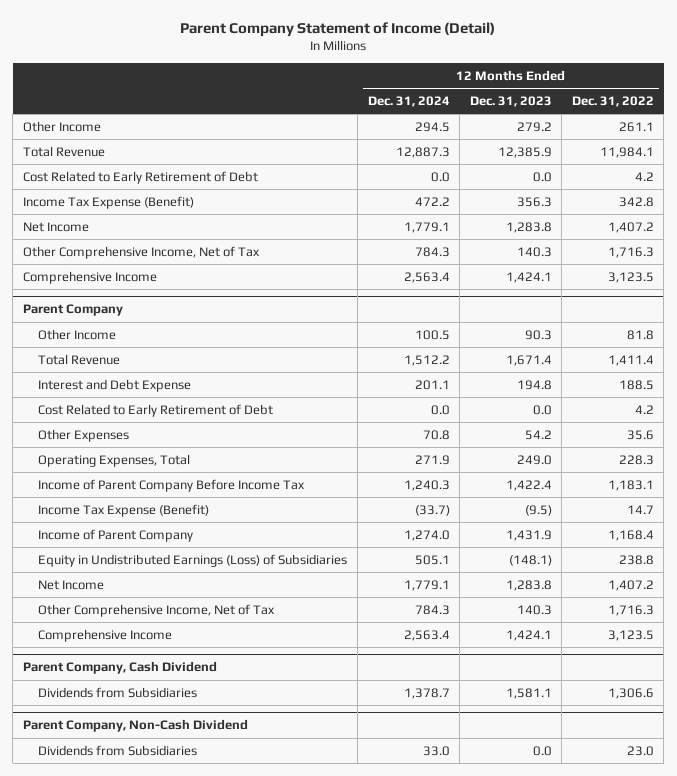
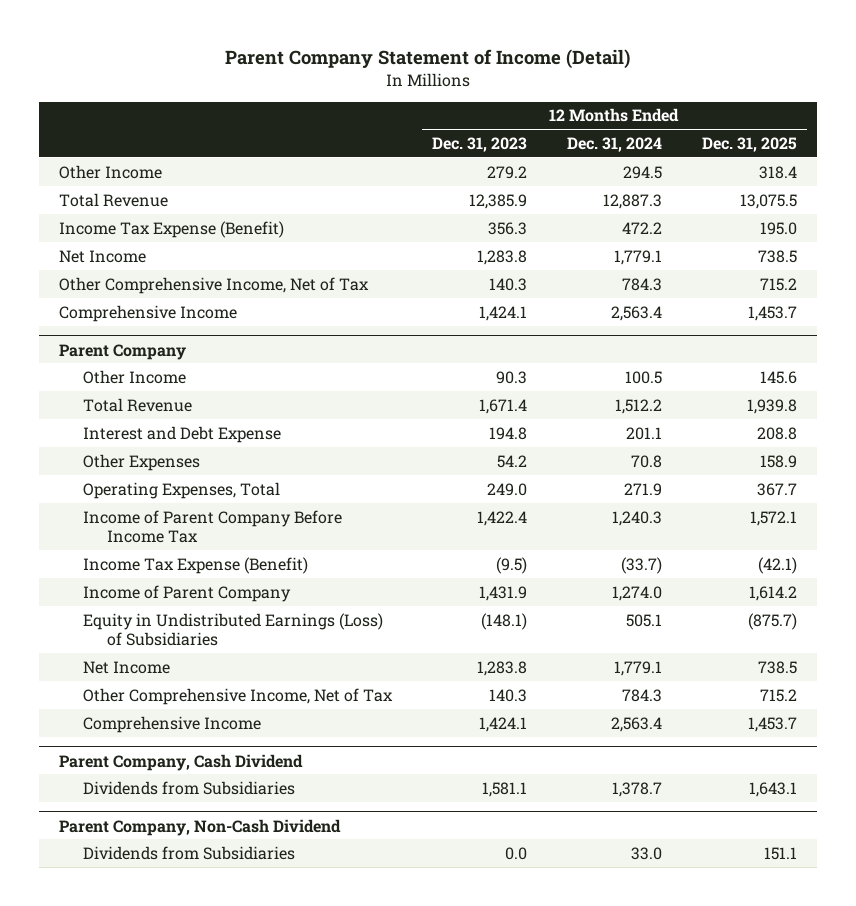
[571,95,654,107] Dec. 31, 2022 -> none
none -> [701,136,797,152] Dec. 31, 2025
[23,170,259,184] Cost Related to Early Retirement of Debt -> none
[38,403,274,417] Cost Related to Early Retirement of Debt -> none

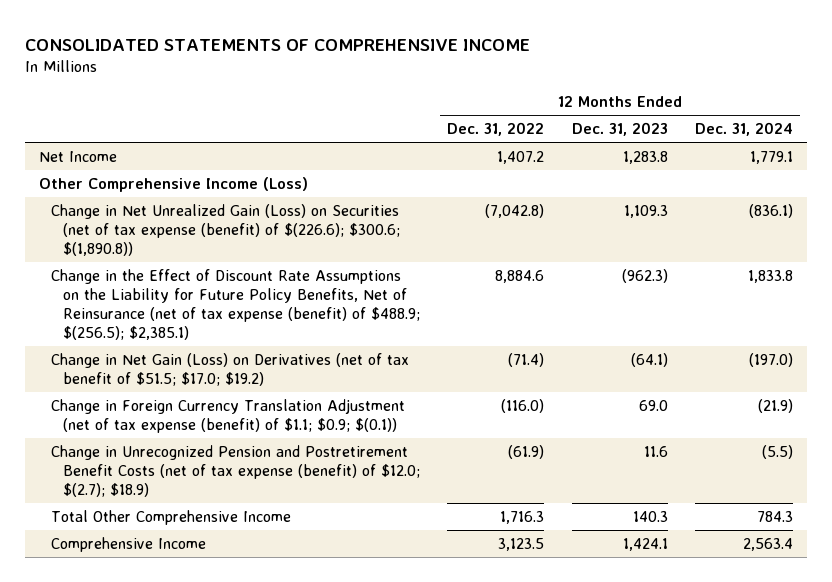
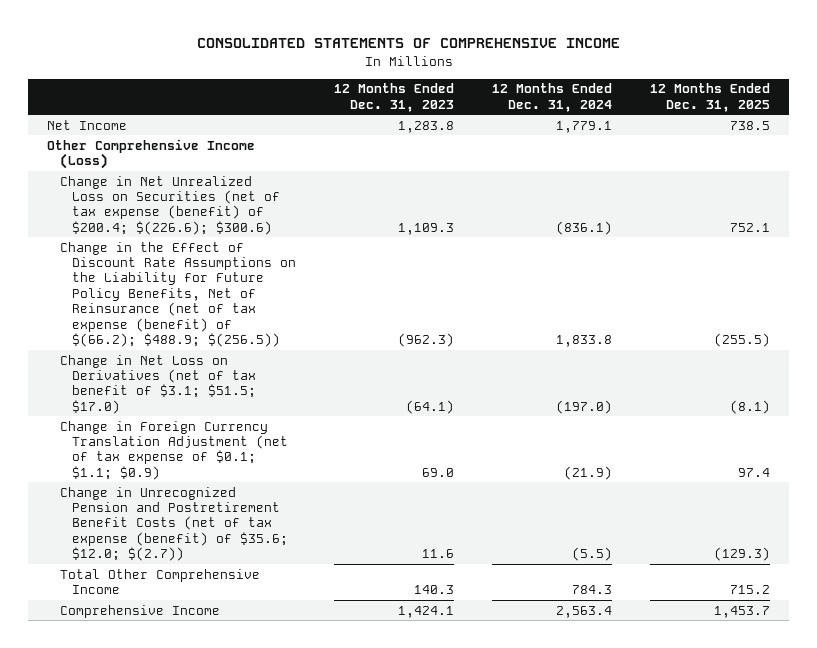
[447,122,545,137] Dec. 31, 2022 -> none
none -> [650,83,771,112] 12 Months Ended Dec. 31, 2025
[51,203,400,257] Change in Net Unrealized Gain (Loss) on Securities (net of tax expense (benefit) of $(226.6); $300.6; $(1,890.8)) -> [59,175,281,235] Change in Net Unrealized Loss on Securities (net of tax expense (benefit) of $200.4; $(226.6); $300.6)
[51,268,420,341] Change in the Effect of Discount Rate Assumptions on the Liability for Future Policy Benefits, Net of Reinsurance (net of tax expense (benefit) of $488.9; $(256.5); $2,385.1) -> [59,241,297,348] Change in the Effect of Discount Rate Assumptions on the Liability for Future Policy Benefits, Net of Reinsurance (net of tax expense (benefit) of $(66.2); $488.9; $(256.5))
[51,352,410,387] Change in Net Gain (Loss) on Derivatives (net of tax benefit of $51.5; $17.0; $19.2) -> [59,354,257,414] Change in Net Loss on Derivatives (net of tax benefit of $3.1; $51.5; $17.0)
[51,398,406,434] Change in Foreign Currency Translation Adjustment (net of tax expense (benefit) of $1.1; $0.9; $(0.1)) -> [59,420,289,480] Change in Foreign Currency Translation Adjustment (net of tax expense of $0.1; $1.1; $0.9)
[51,444,420,498] Change in Unrecognized Pension and Postretirement Benefit Costs (net of tax expense (benefit) of $12.0; $(2.7); $18.9) -> [59,486,289,562] Change in Unrecognized Pension and Postretirement Benefit Costs (net of tax expense (benefit) of $35.6; $12.0; $(2.7))

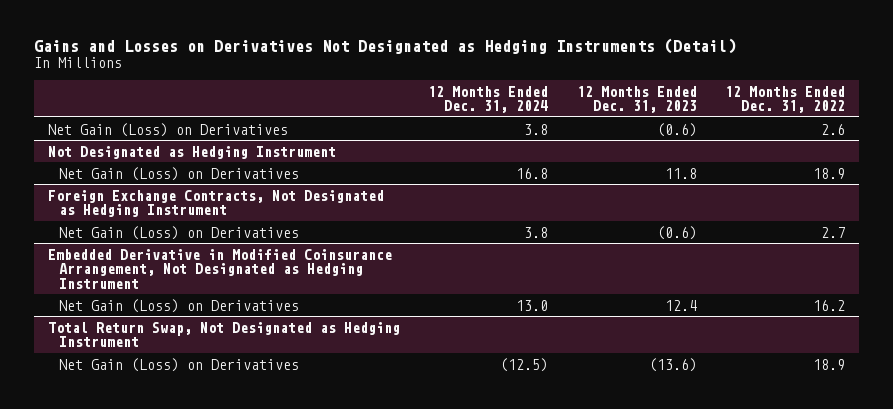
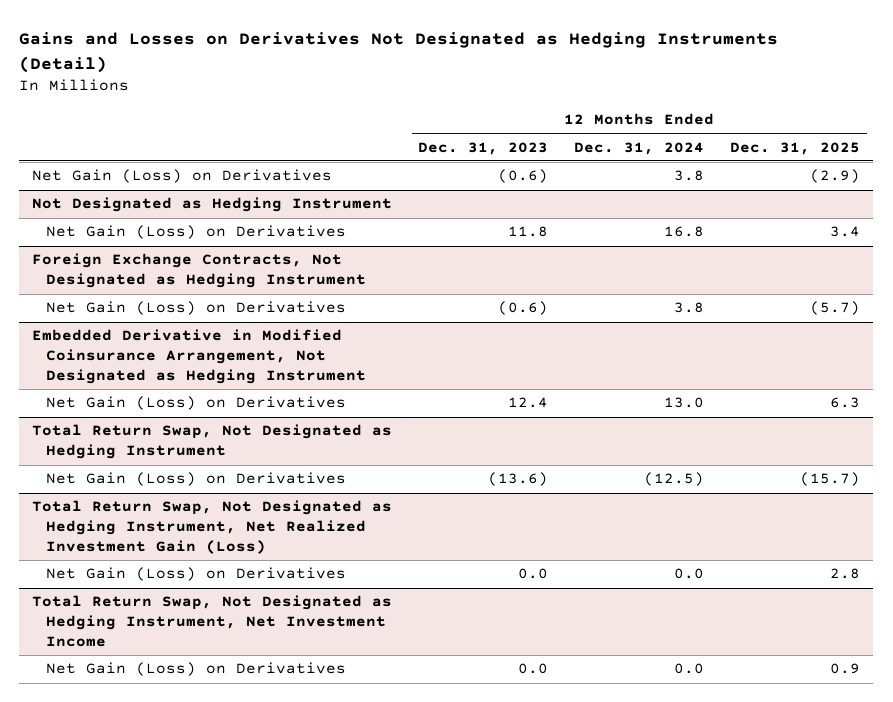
[724,85,845,114] 12 Months Ended Dec. 31, 2022 -> none
none -> [730,141,861,155] Dec. 31, 2025
none -> [32,500,393,555] Total Return Swap, Not Designated as Hedging Instrument, Net Realized Investment Gain (Loss)
none -> [46,567,347,582] Net Gain (Loss) on Derivatives
none -> [32,595,393,648] Total Return Swap, Not Designated as Hedging Instrument, Net Investment Income
none -> [46,662,347,677] Net Gain (Loss) on Derivatives

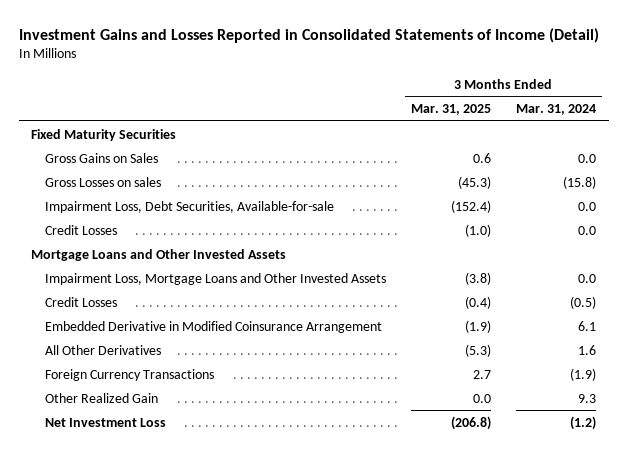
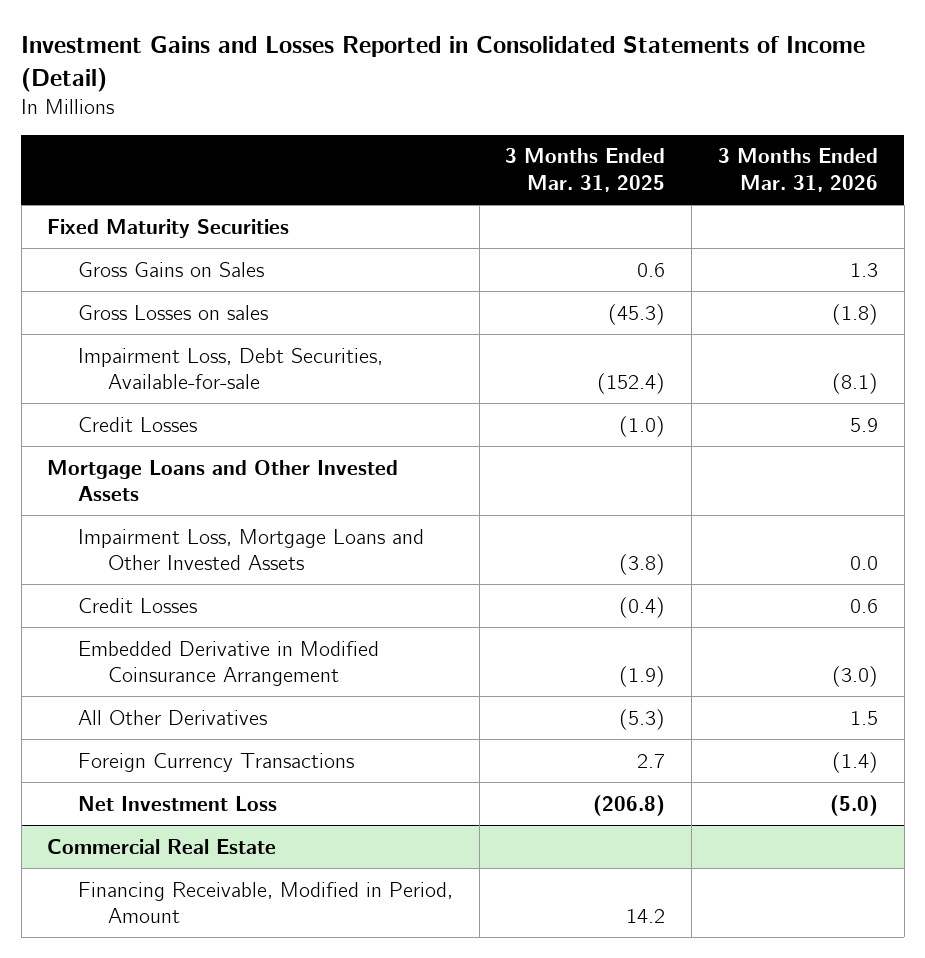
[516,103,597,115] Mar. 31, 2024 -> none
none -> [718,148,879,192] 3 Months Ended Mar. 31, 2026
[44,392,158,403] Other Realized Gain -> none
none -> [47,838,277,854] Commercial Real Estate
none -> [77,881,453,924] Financing Receivable, Modified in Period, Amount

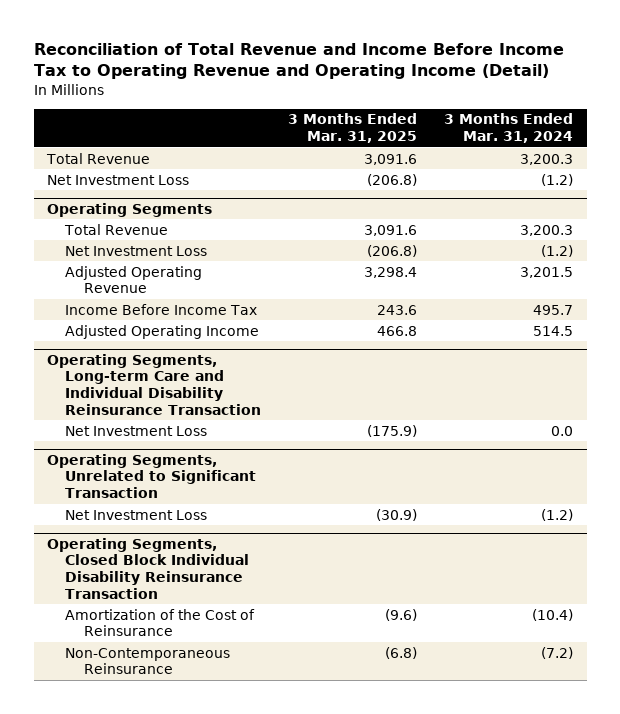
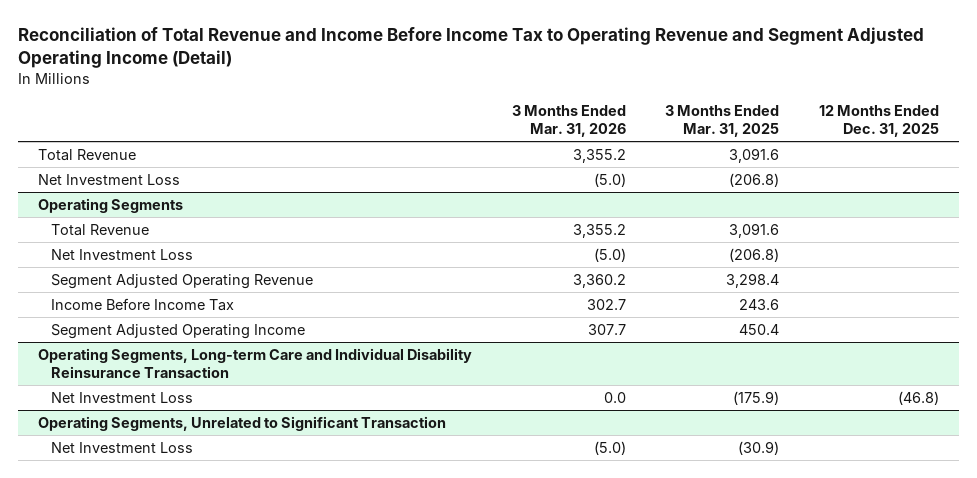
[33,43,564,80] Reconciliation of Total Revenue and Income Before Income Tax to Operating Revenue and Operating Income (Detail) -> [18,27,925,68] Reconciliation of Total Revenue and Income Before Income Tax to Operating Revenue and Segment Adjusted Operating Income (Detail)
[444,113,574,143] 3 Months Ended Mar. 31, 2024 -> none
none -> [511,105,626,138] 3 Months Ended Mar. 31, 2026
none -> [819,105,940,138] 12 Months Ended Dec. 31, 2025
[65,265,203,294] Adjusted Operating Revenue -> [50,273,313,289] Segment Adjusted Operating Revenue
[65,324,260,339] Adjusted Operating Income -> [50,323,305,339] Segment Adjusted Operating Income
[377,325,418,336] 466.8 -> [739,323,780,335] 450.4
[47,537,250,599] Operating Segments, Closed Block Individual Disability Reinsurance Transaction -> none
[65,608,256,637] Amortization of the Cost of Reinsurance -> none
[65,647,231,675] Non-Contemporaneous Reinsurance -> none

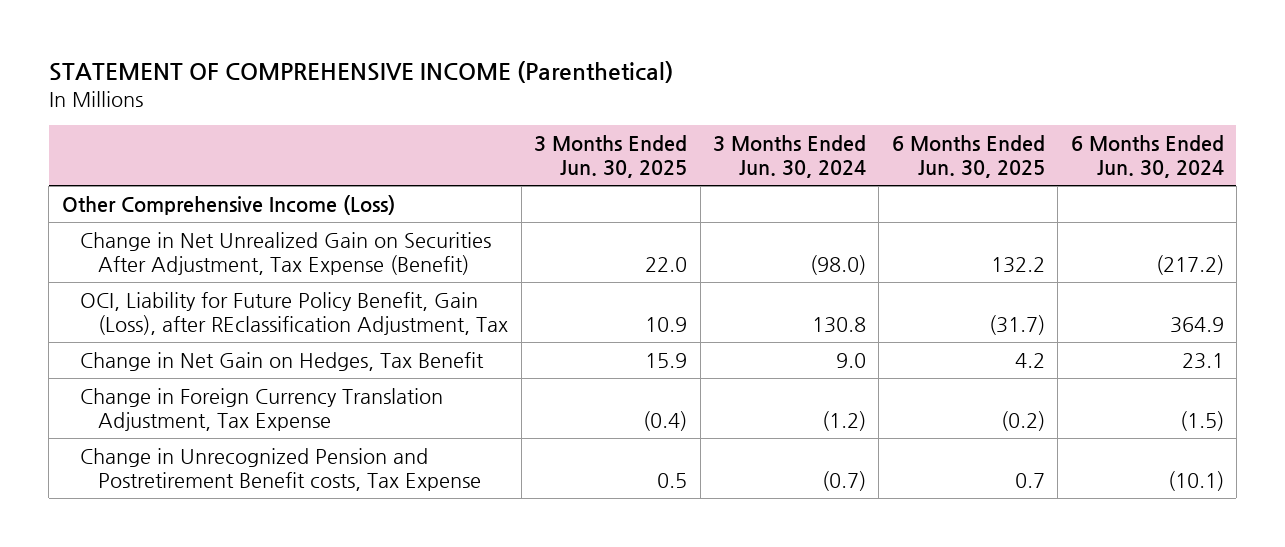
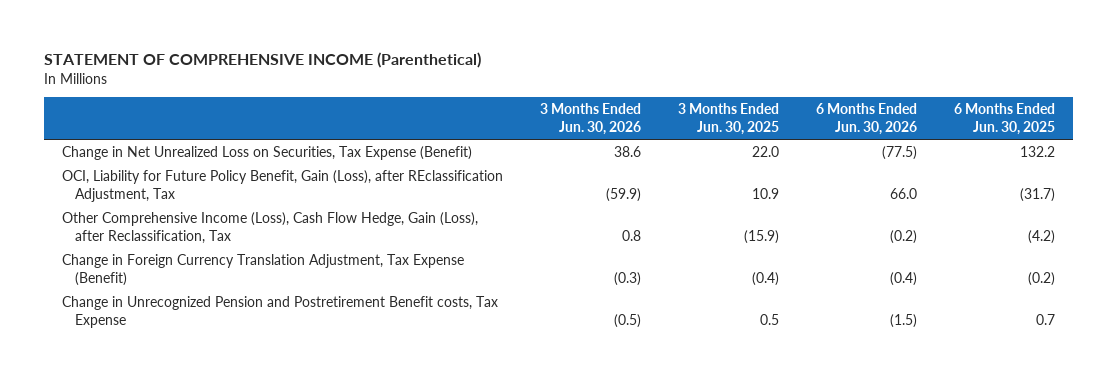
[712,135,866,179] 3 Months Ended Jun. 30, 2024 -> none
[1070,135,1224,179] 6 Months Ended Jun. 30, 2024 -> none
none -> [540,103,642,135] 3 Months Ended Jun. 30, 2026
none -> [815,103,917,135] 6 Months Ended Jun. 30, 2026
[61,195,395,216] Other Comprehensive Income (Loss) -> none
[80,232,492,276] Change in Net Unrealized Gain on Securities After Adjustment, Tax Expense (Benefit) -> [62,146,473,161] Change in Net Unrealized Loss on Securities, Tax Expense (Benefit)
[80,352,485,372] Change in Net Gain on Hedges, Tax Benefit -> none
none -> [62,212,479,244] Other Comprehensive Income (Loss), Cash Flow Hedge, Gain (Loss), after Reclassification, Tax
[80,388,444,432] Change in Foreign Currency Translation Adjustment, Tax Expense -> [62,254,465,286] Change in Foreign Currency Translation Adjustment, Tax Expense (Benefit)

